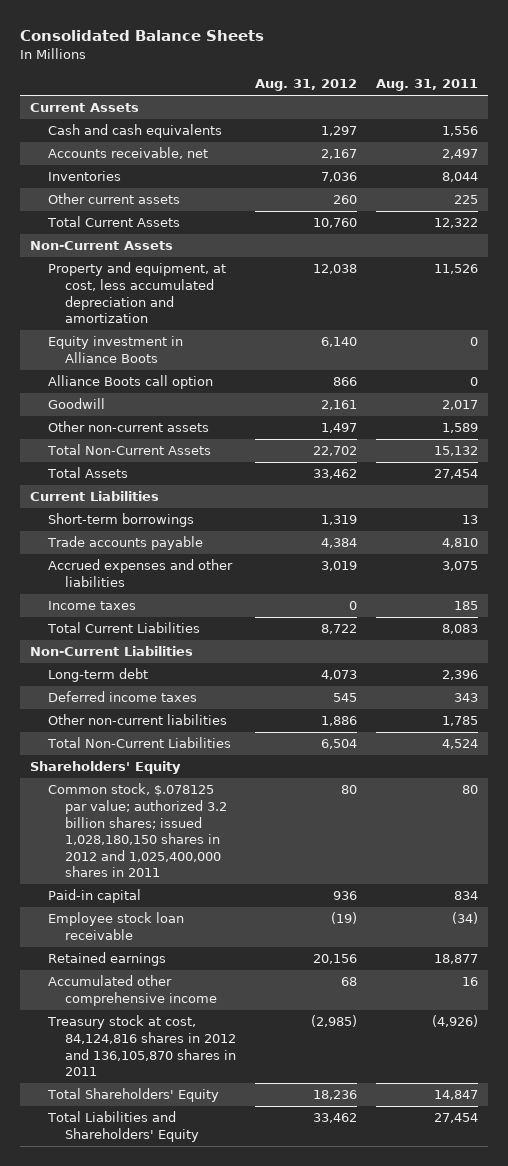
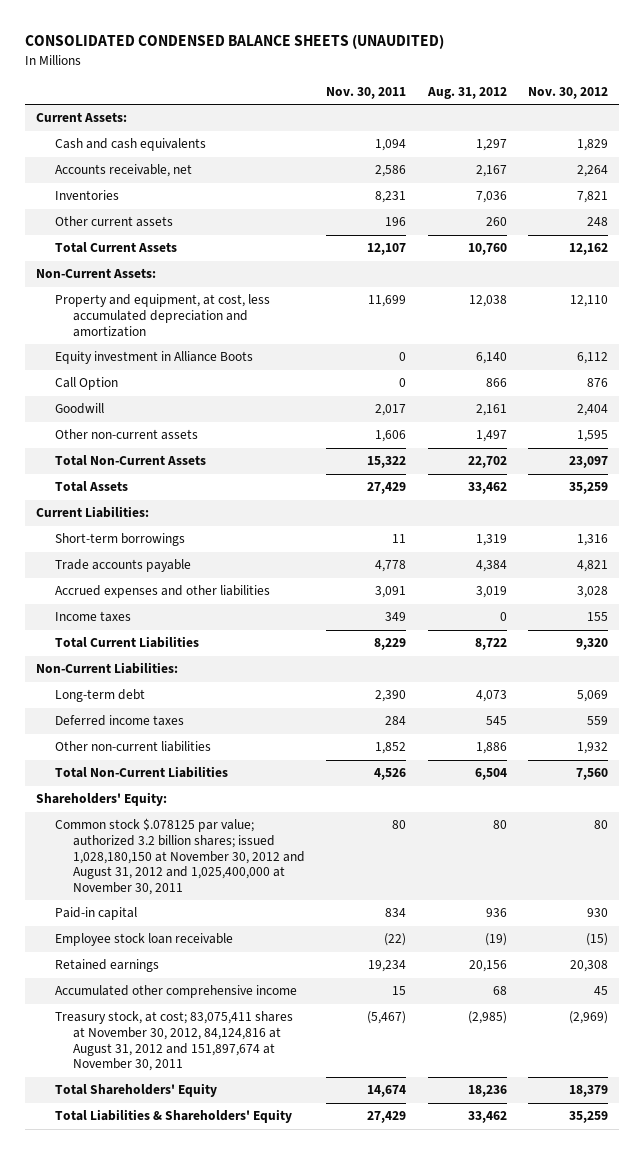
[20,29,265,41] Consolidated Balance Sheets -> [25,34,445,50] CONSOLIDATED CONDENSED BALANCE SHEETS (UNAUDITED)
[376,79,479,92] Aug. 31, 2011 -> none
none -> [326,86,407,99] Nov. 30, 2011
none -> [528,86,609,99] Nov. 30, 2012
[29,103,139,113] Current Assets -> [36,112,128,123] Current Assets:
[29,241,173,251] Non-Current Assets -> [36,268,157,279] Non-Current Assets:
[47,375,213,390] Alliance Boots call option -> [54,377,118,391] Call Option
[29,491,159,502] Current Liabilities -> [36,506,150,519] Current Liabilities:
[29,646,193,657] Non-Current Liabilities -> [36,662,179,675] Non-Current Liabilities:
[29,761,181,775] Shareholders' Equity -> [36,792,168,807] Shareholders' Equity:
[47,783,228,878] Common stock, $.078125 par value; authorized 3.2 billion shares; issued 1,028,180,150 shares in 2012 and 1,025,400,000 shares in 2011 -> [54,818,305,895] Common stock $.078125 par value; authorized 3.2 billion shares; issued 1,028,180,150 at November 30, 2012 and August 31, 2012 and 1,025,400,000 at November 30, 2011
[46,1015,237,1077] Treasury stock at cost, 84,124,816 shares in 2012 and 136,105,870 shares in 2011 -> [54,1011,293,1072] Treasury stock, at cost; 83,075,411 shares at November 30, 2012, 84,124,816 at August 31, 2012 and 151,897,674 at November 30, 2011
[46,1111,200,1143] Total Liabilities and Shareholders' Equity -> [54,1109,292,1124] Total Liabilities & Shareholders' Equity

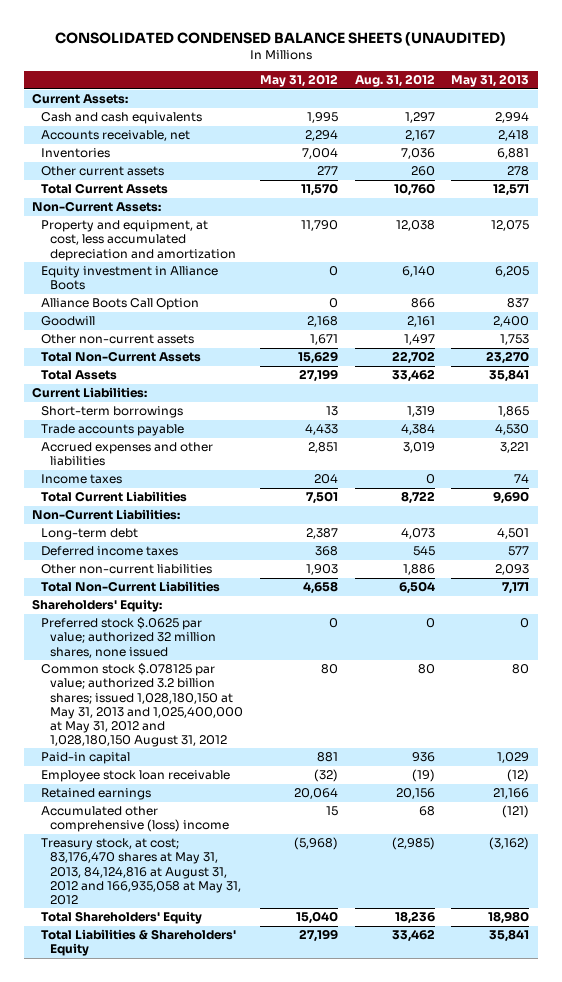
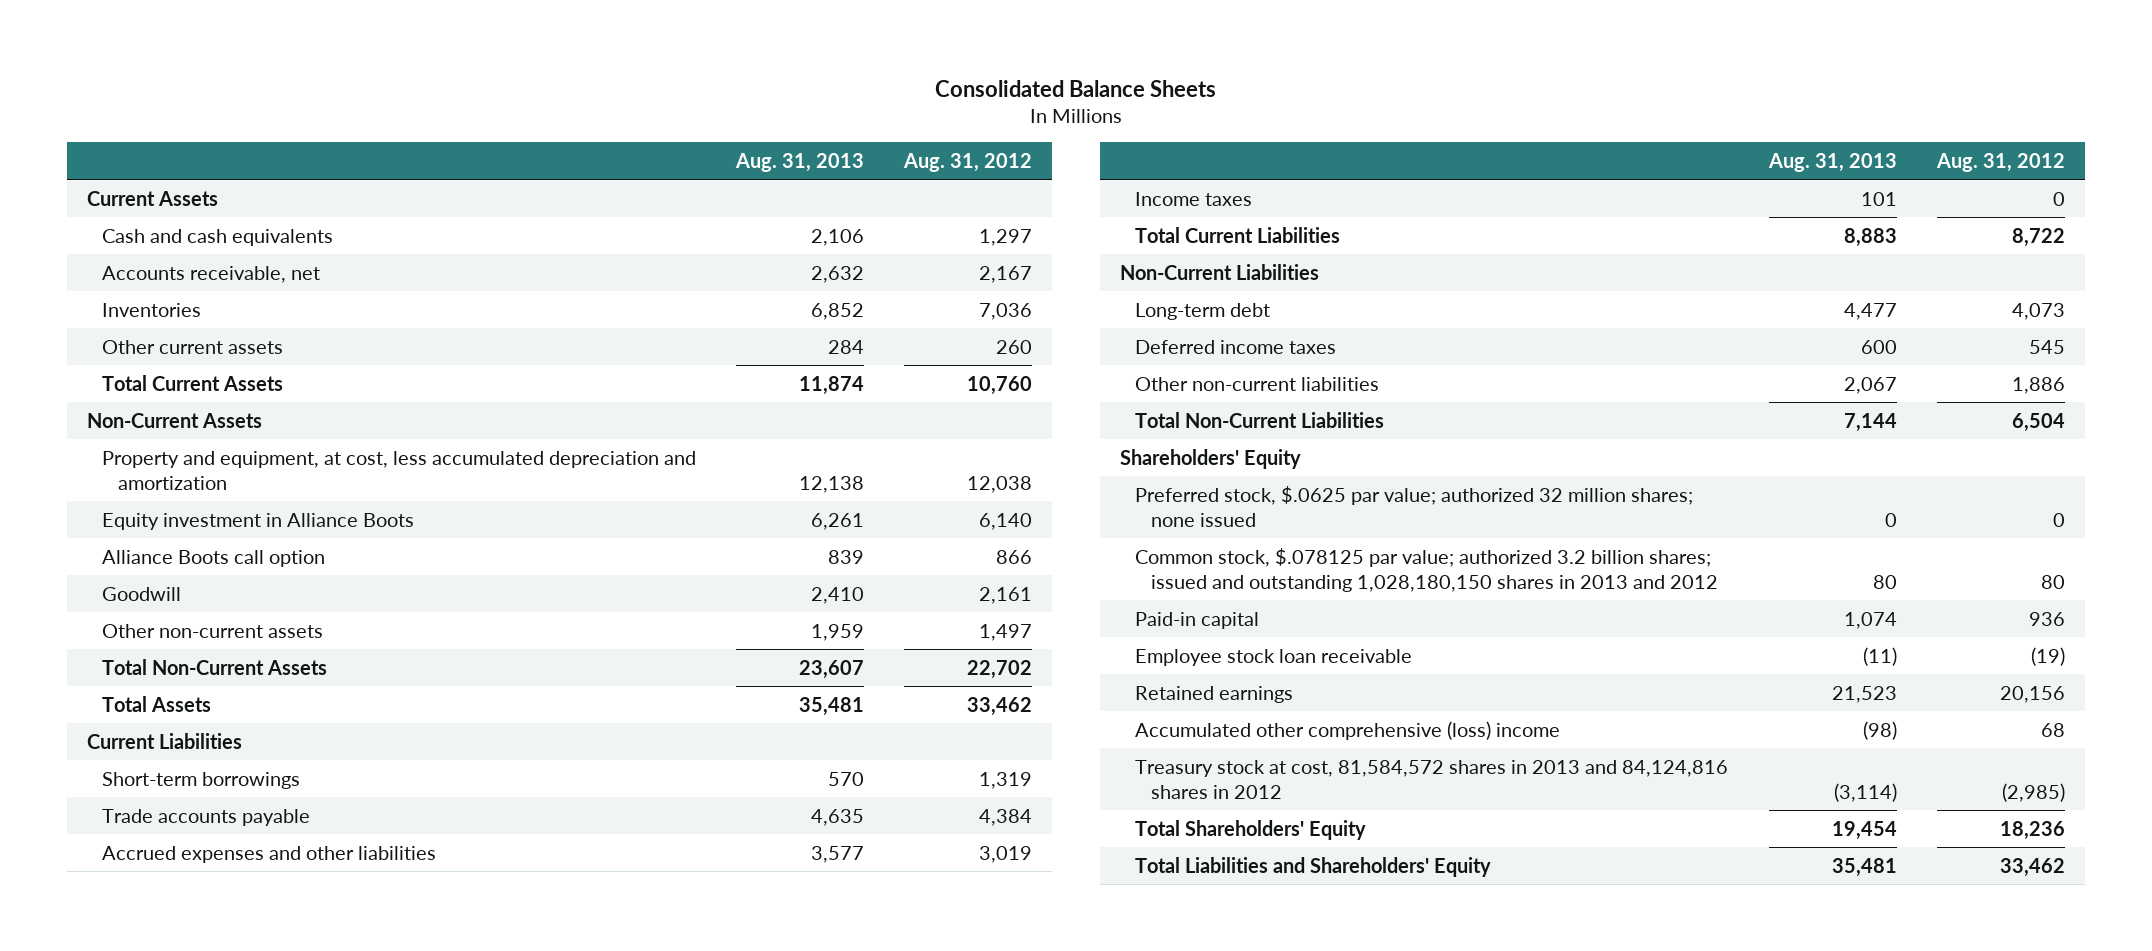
[54,31,506,46] CONSOLIDATED CONDENSED BALANCE SHEETS (UNAUDITED) -> [934,79,1216,97] Consolidated Balance Sheets
[260,74,339,88] May 31, 2012 -> none
[451,74,530,88] May 31, 2013 -> none
none -> [735,152,865,172] Aug. 31, 2013
[32,93,129,105] Current Assets: -> [86,190,218,206] Current Assets
[32,201,162,213] Non-Current Assets: -> [86,412,262,428] Non-Current Assets
[41,298,200,311] Alliance Boots Call Option -> [102,549,326,567] Alliance Boots call option
[32,387,148,399] Current Liabilities: -> [86,732,242,749] Current Liabilities
[32,509,181,521] Non-Current Liabilities: -> [1119,263,1319,280] Non-Current Liabilities
[32,599,163,613] Shareholders' Equity: -> [1119,448,1301,469] Shareholders' Equity
[41,617,217,658] Preferred stock $.0625 par value; authorized 32 million shares, none issued -> [1135,485,1694,527] Preferred stock, $.0625 par value; authorized 32 million shares; none issued
[41,663,244,747] Common stock $.078125 par value; authorized 3.2 billion shares; issued 1,028,180,150 at May 31, 2013 and 1,025,400,000 at May 31, 2012 and 1,028,180,150 August 31, 2012 -> [1135,547,1719,592] Common stock, $.078125 par value; authorized 3.2 billion shares; issued and outstanding 1,028,180,150 shares in 2013 and 2012
[41,838,242,905] Treasury stock, at cost; 83,176,470 shares at May 31, 2013, 84,124,816 at August 31, 2012 and 166,935,058 at May 31, 2012 -> [1135,759,1729,799] Treasury stock at cost, 81,584,572 shares in 2013 and 84,124,816 shares in 2012
[41,929,237,957] Total Liabilities & Shareholders' Equity -> [1135,856,1492,877] Total Liabilities and Shareholders' Equity

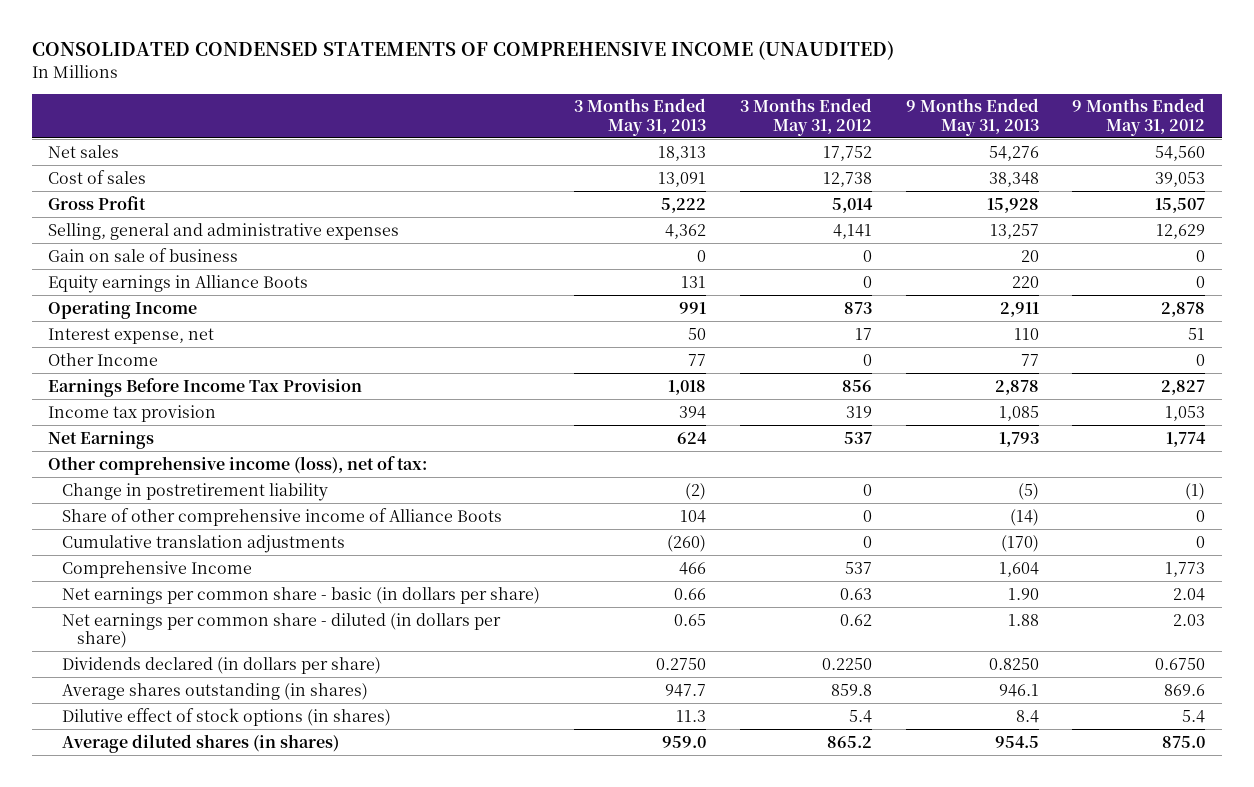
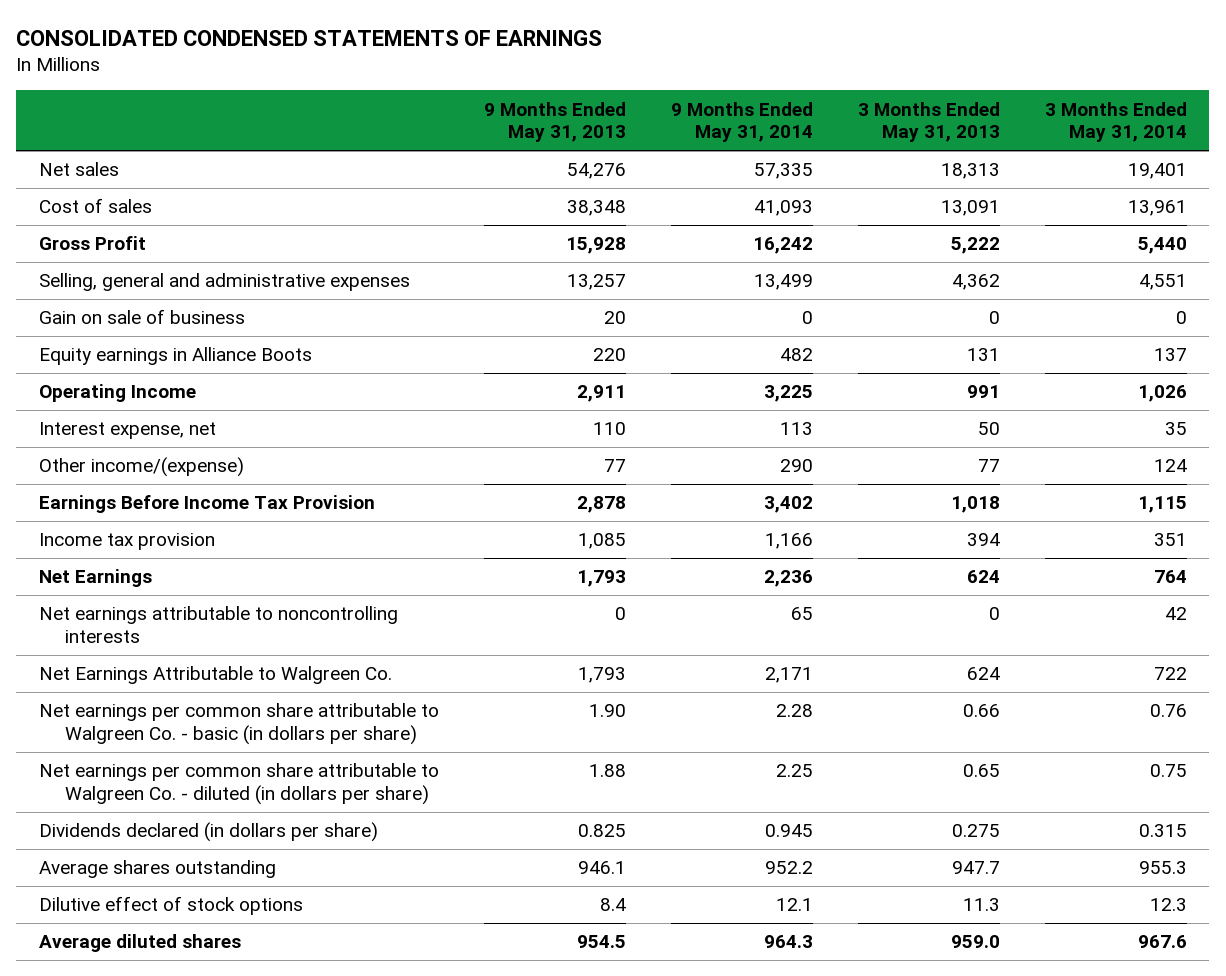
[31,41,894,61] CONSOLIDATED CONDENSED STATEMENTS OF COMPREHENSIVE INCOME (UNAUDITED) -> [16,29,603,46] CONSOLIDATED CONDENSED STATEMENTS OF EARNINGS
[739,98,872,136] 3 Months Ended May 31, 2012 -> none
[1072,98,1206,136] 9 Months Ended May 31, 2012 -> none
none -> [670,101,813,143] 9 Months Ended May 31, 2014
none -> [1044,101,1187,143] 3 Months Ended May 31, 2014
[48,352,159,366] Other Income -> [38,457,244,478] Other income/(expense)
[48,455,428,475] Other comprehensive income (loss), net of tax: -> none
[62,482,329,501] Change in postretirement liability -> none
[62,507,503,526] Share of other comprehensive income of Alliance Boots -> none
[62,534,346,553] Cumulative translation adjustments -> none
[62,560,253,578] Comprehensive Income -> none
none -> [38,606,398,643] Net earnings attributable to noncontrolling interests
none -> [38,666,392,685] Net Earnings Attributable to Walgreen Co.
[62,586,541,604] Net earnings per common share - basic (in dollars per share) -> [38,703,439,745] Net earnings per common share attributable to Walgreen Co. - basic (in dollars per share)
[62,612,502,649] Net earnings per common share - diluted (in dollars per share) -> [38,763,439,805] Net earnings per common share attributable to Walgreen Co. - diluted (in dollars per share)
[656,657,707,670] 0.2750 -> [951,824,1000,838] 0.275
[988,657,1039,670] 0.8250 -> [577,824,626,838] 0.825
[62,682,369,700] Average shares outstanding (in shares) -> [38,860,276,879] Average shares outstanding
[62,707,392,726] Dilutive effect of stock options (in shares) -> [38,896,303,916] Dilutive effect of stock options
[62,733,340,753] Average diluted shares (in shares) -> [38,934,241,953] Average diluted shares

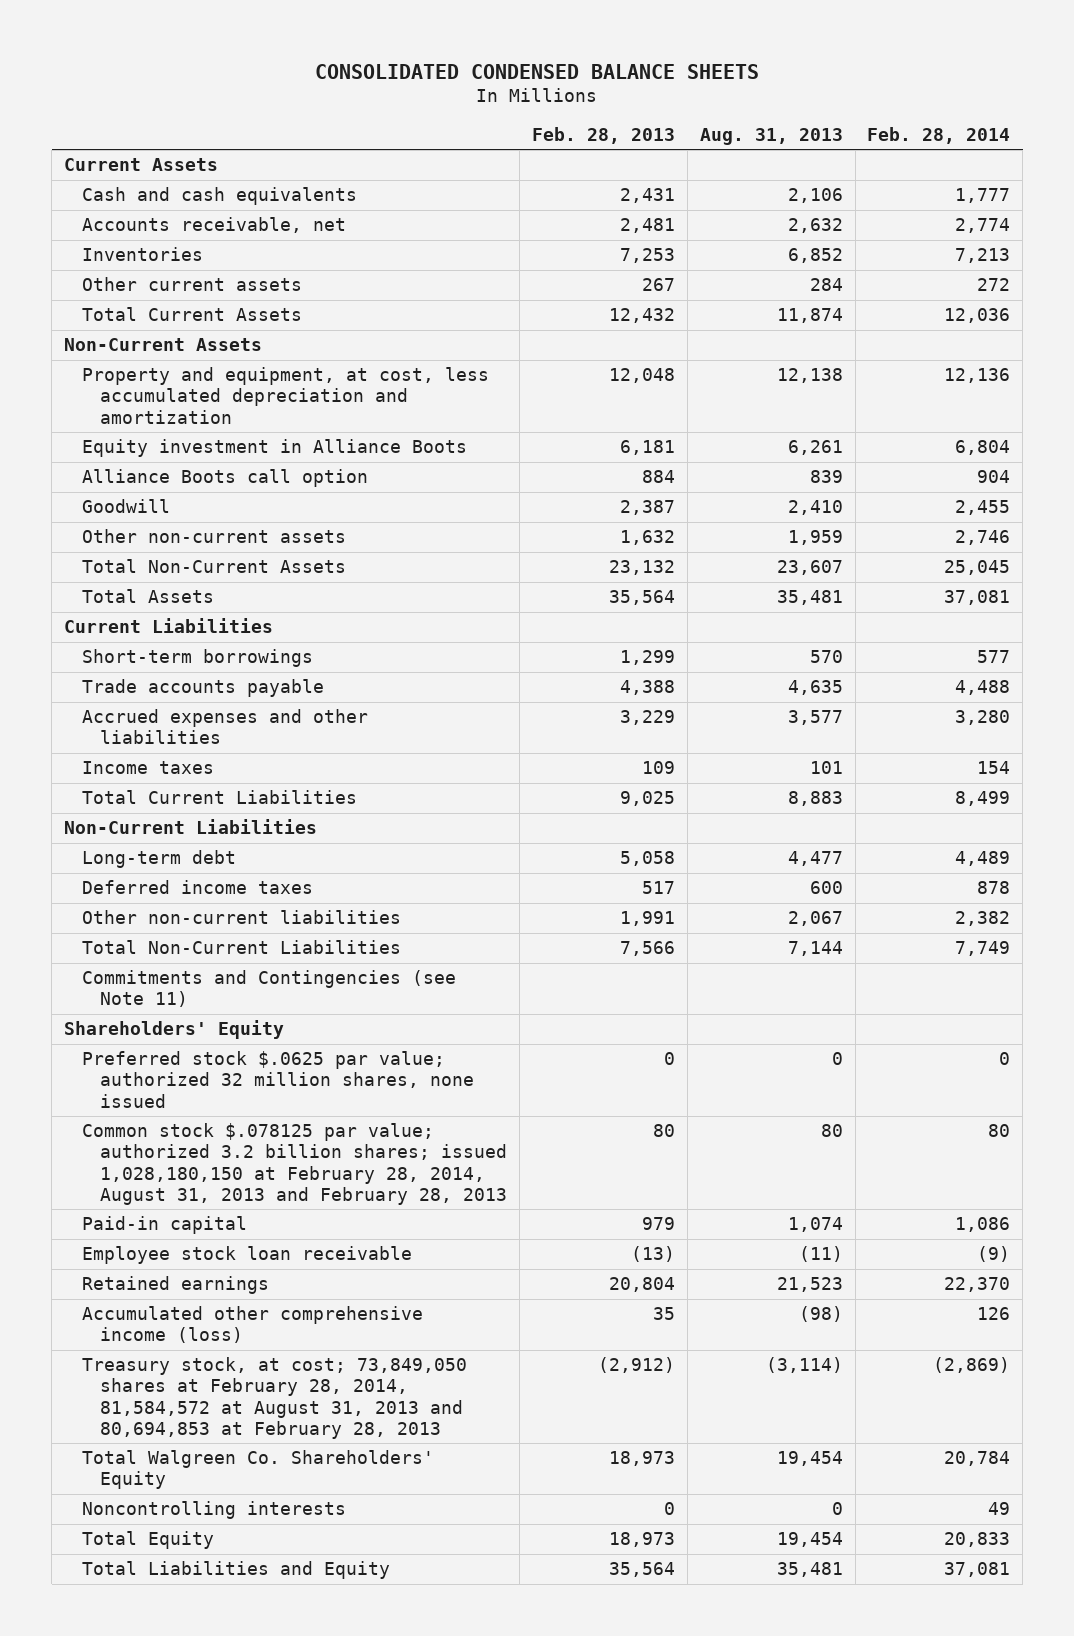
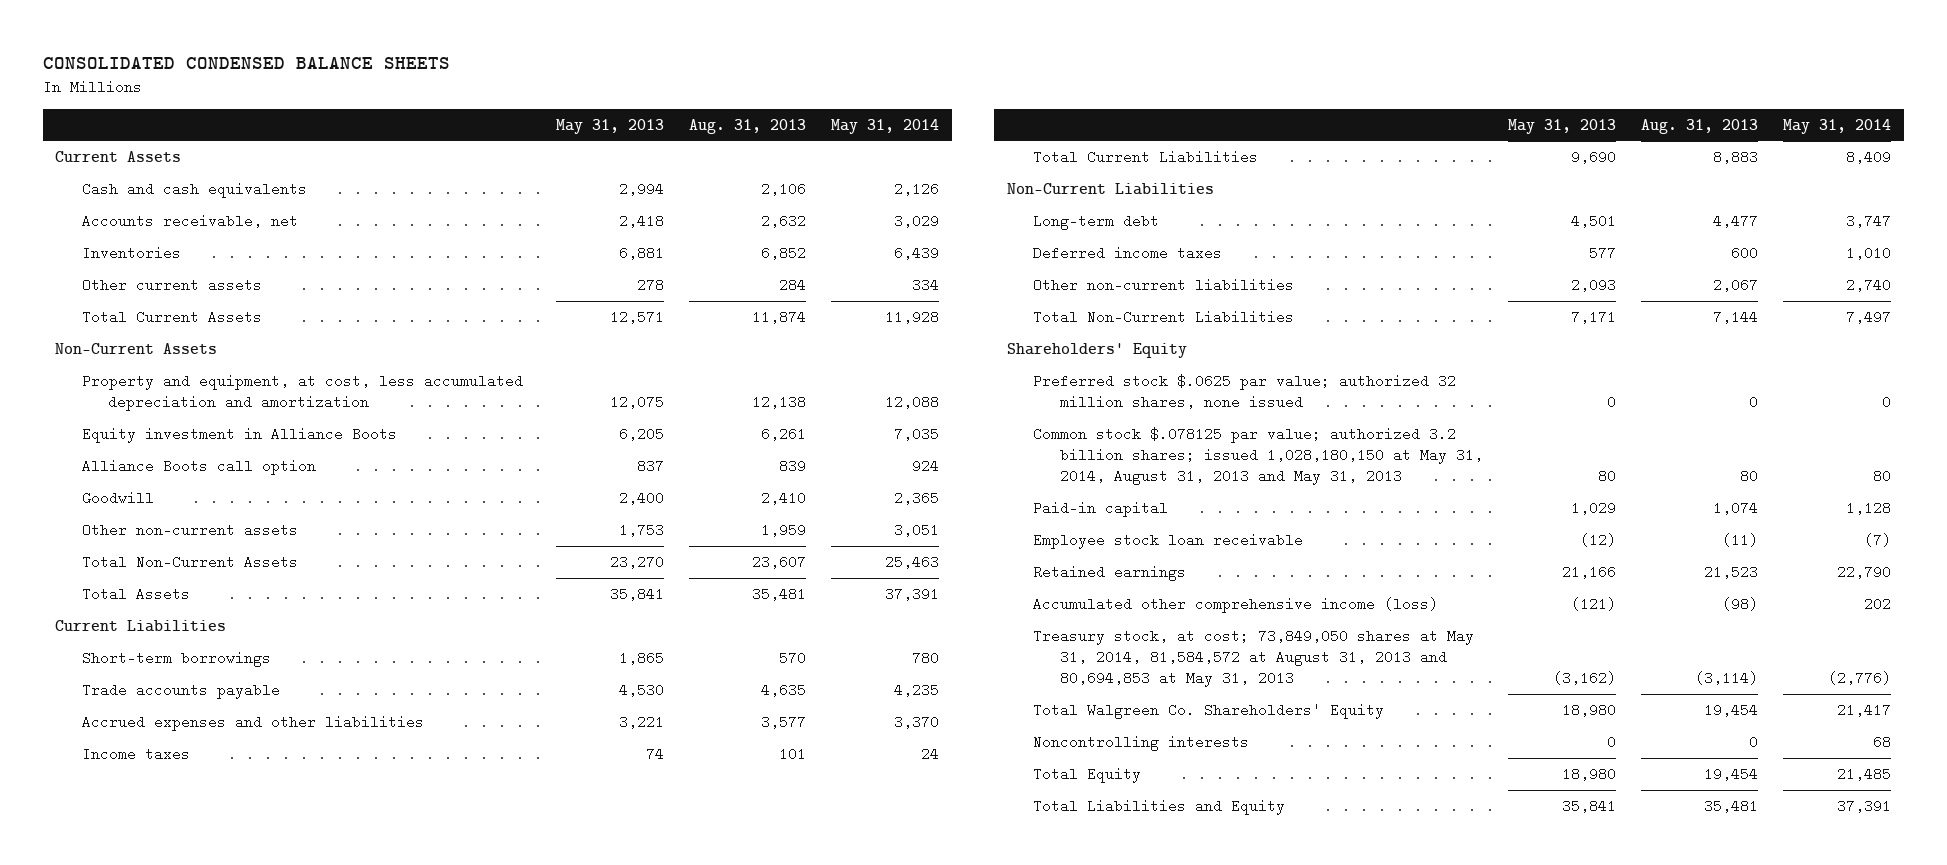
[531,126,675,144] Feb. 28, 2013 -> none
[867,126,1011,144] Feb. 28, 2014 -> none
none -> [556,118,665,134] May 31, 2013
none -> [831,118,940,134] May 31, 2014
[82,970,457,1008] Commitments and Contingencies (see Note 11) -> none
[82,1123,508,1205] Common stock $.078125 par value; authorized 3.2 billion shares; issued 1,028,180,150 at February 28, 2014, August 31, 2013 and February 28, 2013 -> [1033,427,1483,486] Common stock $.078125 par value; authorized 3.2 billion shares; issued 1,028,180,150 at May 31, 2014, August 31, 2013 and May 31, 2013
[82,1357,468,1439] Treasury stock, at cost; 73,849,050 shares at February 28, 2014, 81,584,572 at August 31, 2013 and 80,694,853 at February 28, 2013 -> [1033,629,1475,688] Treasury stock, at cost; 73,849,050 shares at May 31, 2014, 81,584,572 at August 31, 2013 and 80,694,853 at May 31, 2013

